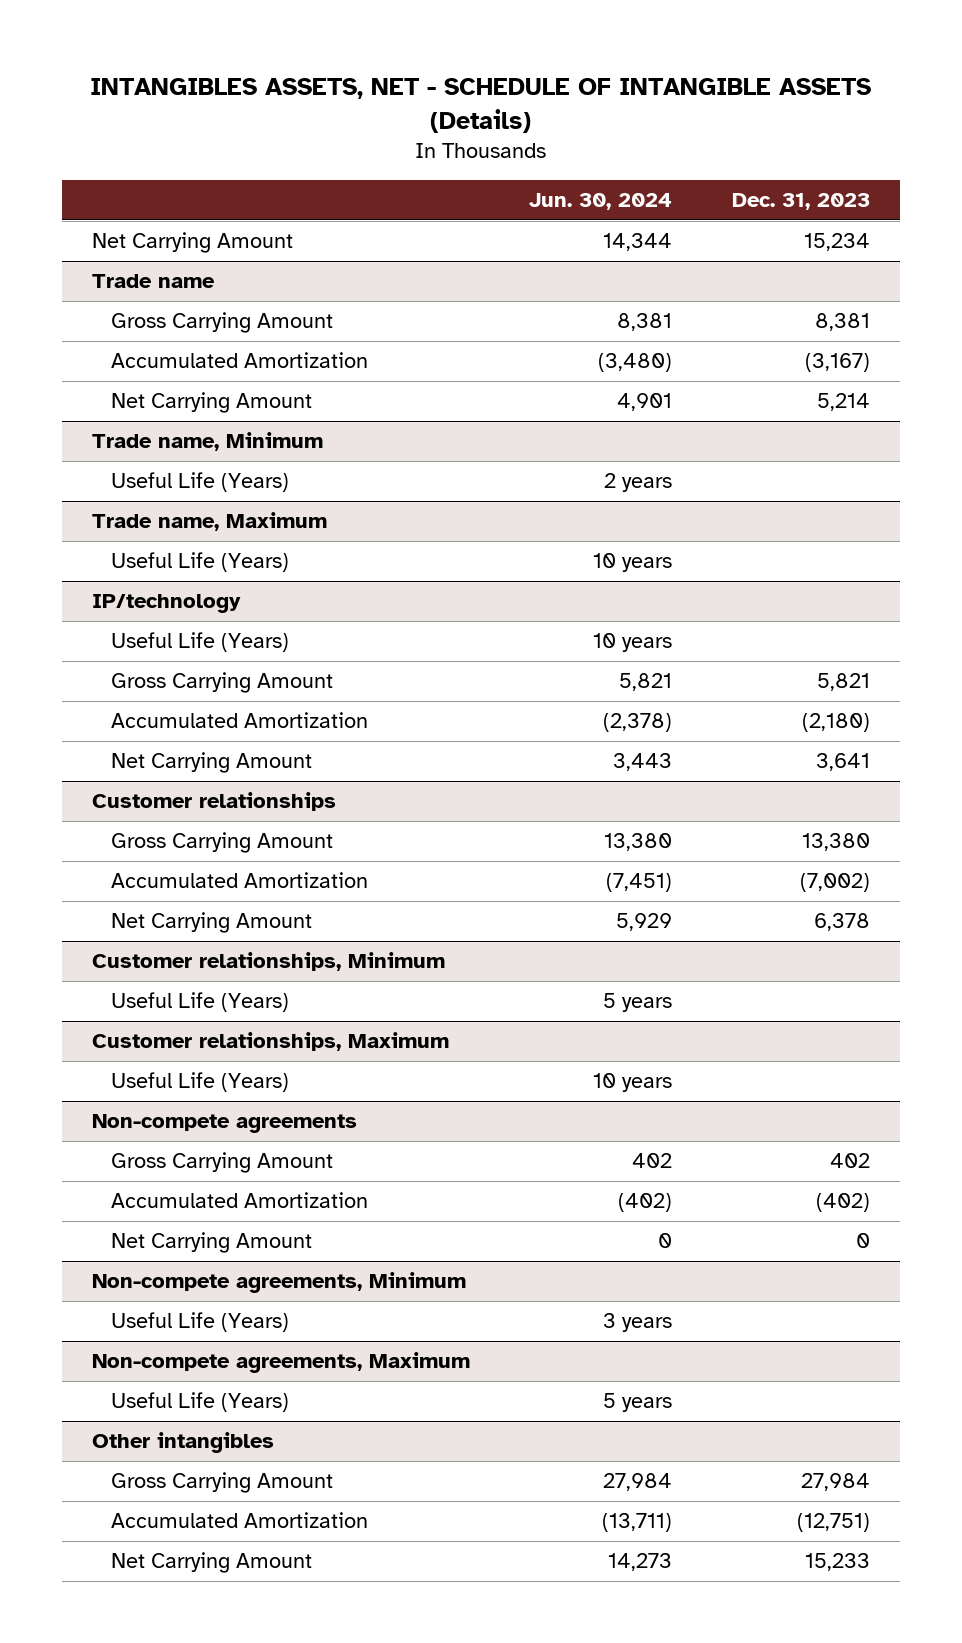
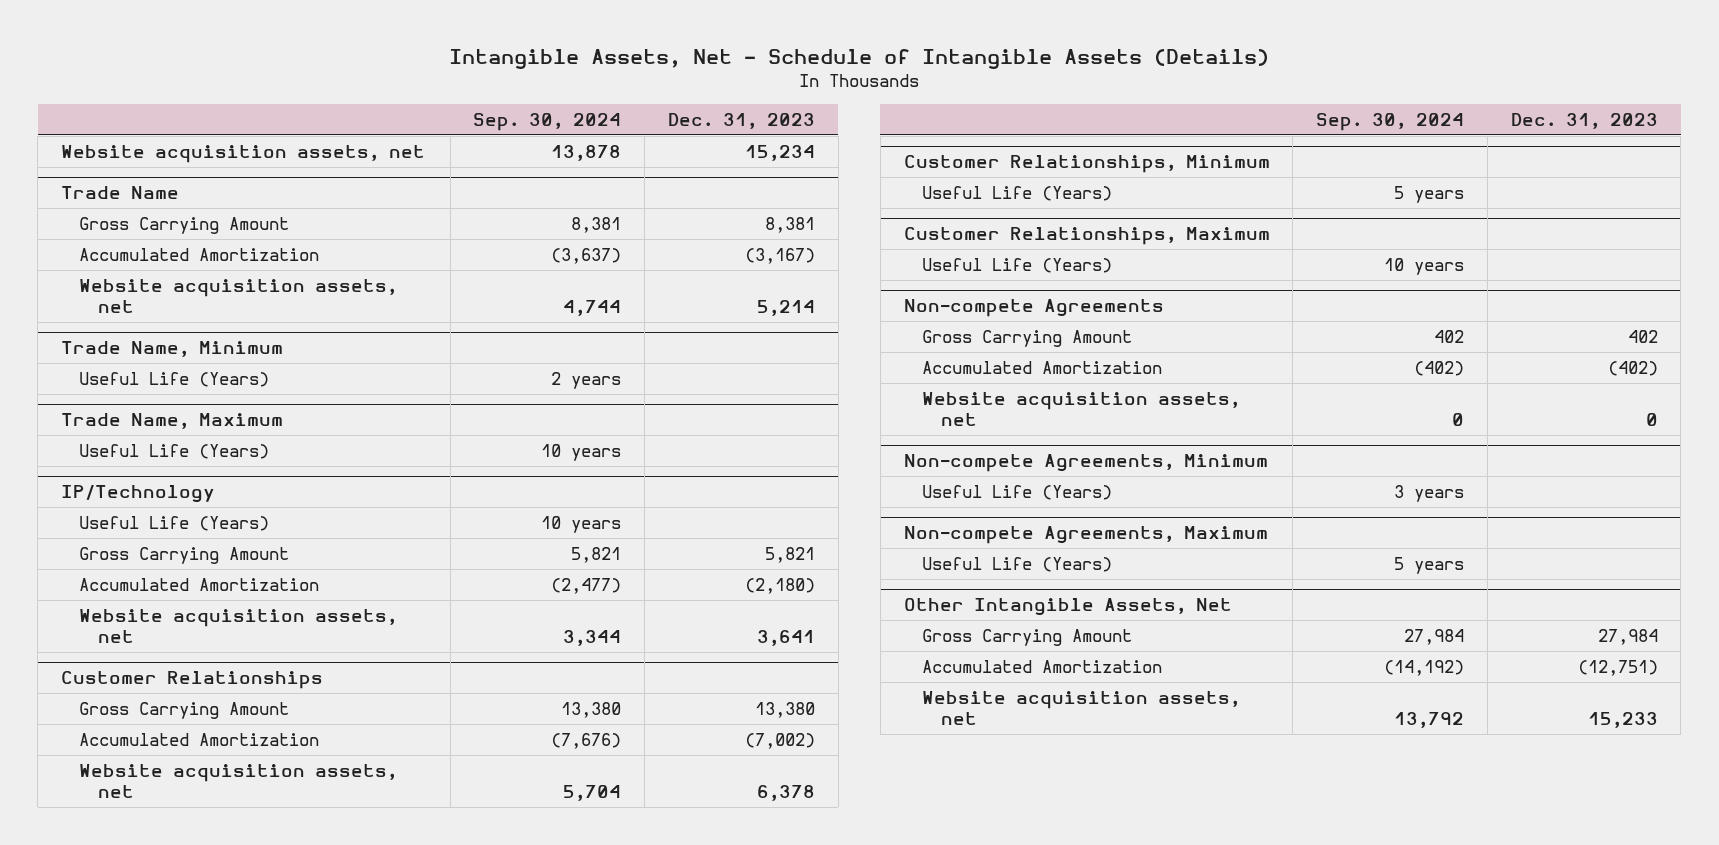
[89,78,871,134] INTANGIBLES ASSETS, NET - SCHEDULE OF INTANGIBLE ASSETS (Details) -> [449,48,1270,69] Intangible Assets, Net - Schedule of Intangible Assets (Details)
[529,193,673,211] Jun. 30, 2024 -> none
none -> [473,112,622,131] Sep. 30, 2024
[91,232,293,254] Net Carrying Amount -> [60,145,425,164] Website acquisition assets, net
[91,274,215,289] Trade name -> [60,186,179,200] Trade Name
[111,392,313,414] Net Carrying Amount -> [79,279,398,313] Website acquisition assets, net
[91,432,323,452] Trade name, Minimum -> [60,341,283,358] Trade Name, Minimum
[91,512,327,532] Trade name, Maximum -> [60,413,283,430] Trade Name, Maximum
[91,594,241,614] IP/technology -> [60,485,215,504] IP/Technology
[111,752,313,774] Net Carrying Amount -> [79,609,398,643] Website acquisition assets, net
[91,792,336,812] Customer relationships -> [60,671,323,690] Customer Relationships
[111,912,313,934] Net Carrying Amount -> [79,764,398,798] Website acquisition assets, net
[91,952,445,972] Customer relationships, Minimum -> [903,155,1270,174] Customer Relationships, Minimum
[91,1032,449,1052] Customer relationships, Maximum -> [903,227,1270,246] Customer Relationships, Maximum
[91,1114,357,1134] Non-compete agreements -> [903,299,1164,318] Non-compete Agreements
[111,1232,313,1254] Net Carrying Amount -> [922,392,1241,426] Website acquisition assets, net
[91,1272,466,1294] Non-compete agreements, Minimum -> [903,454,1268,473] Non-compete Agreements, Minimum
[91,1352,470,1374] Non-compete agreements, Maximum -> [903,526,1268,545] Non-compete Agreements, Maximum
[91,1432,274,1454] Other intangibles -> [903,598,1232,617] Other Intangible Assets, Net
[111,1552,313,1574] Net Carrying Amount -> [922,691,1241,725] Website acquisition assets, net

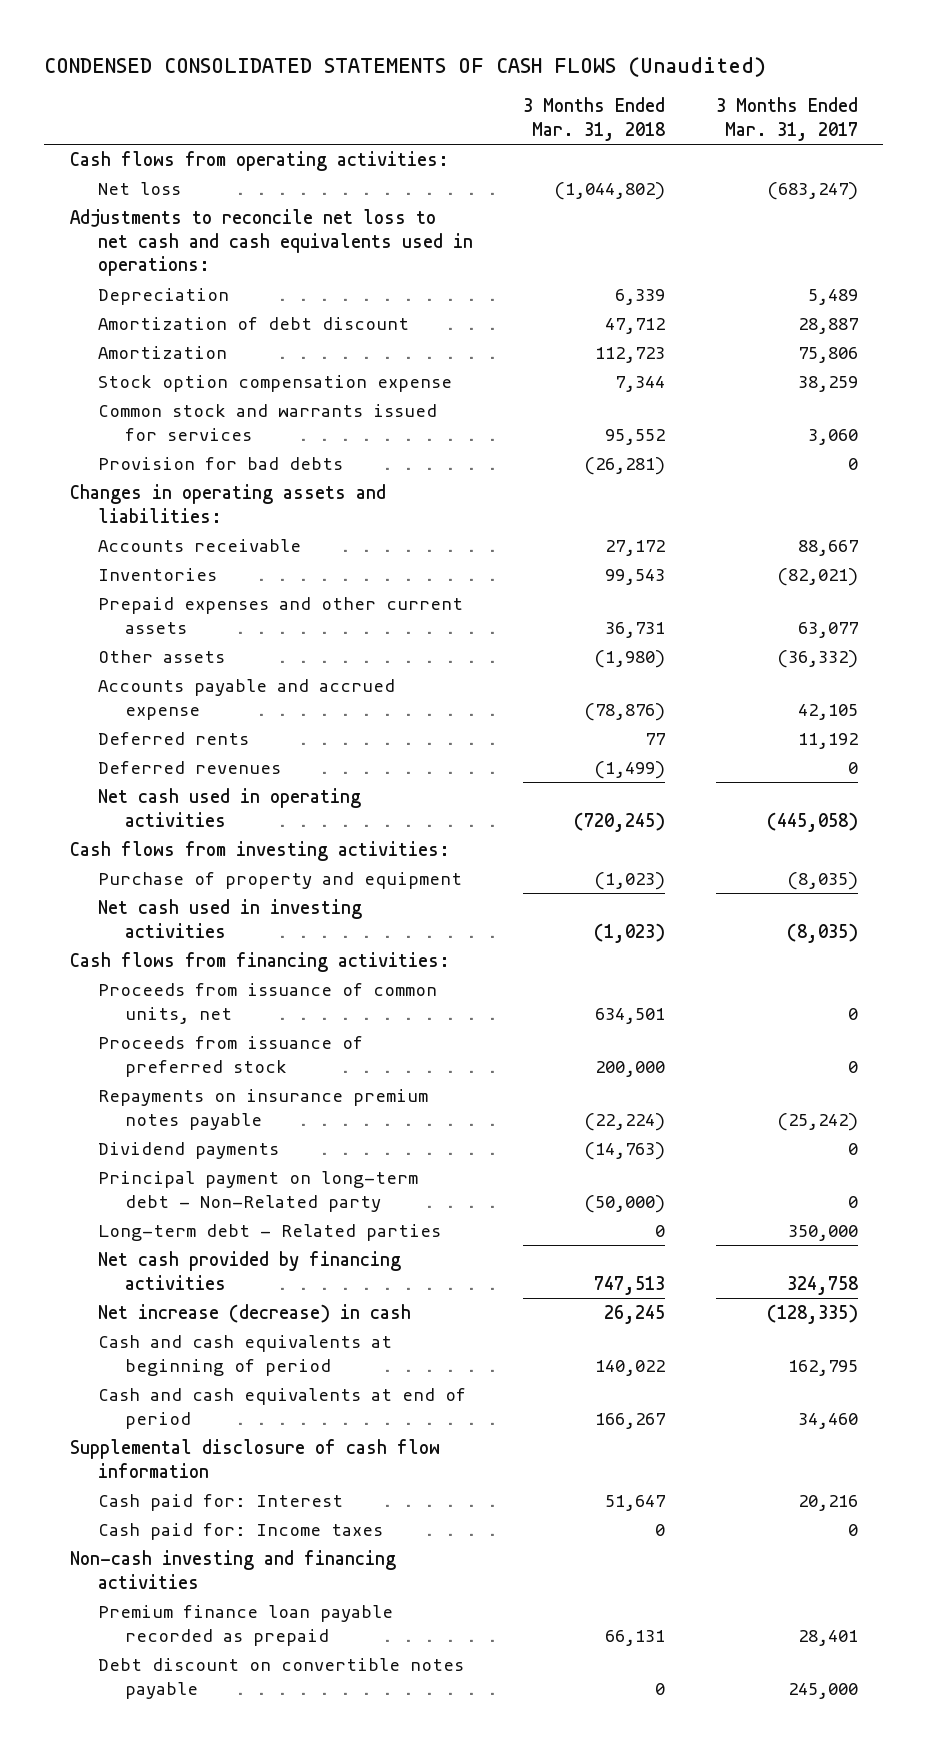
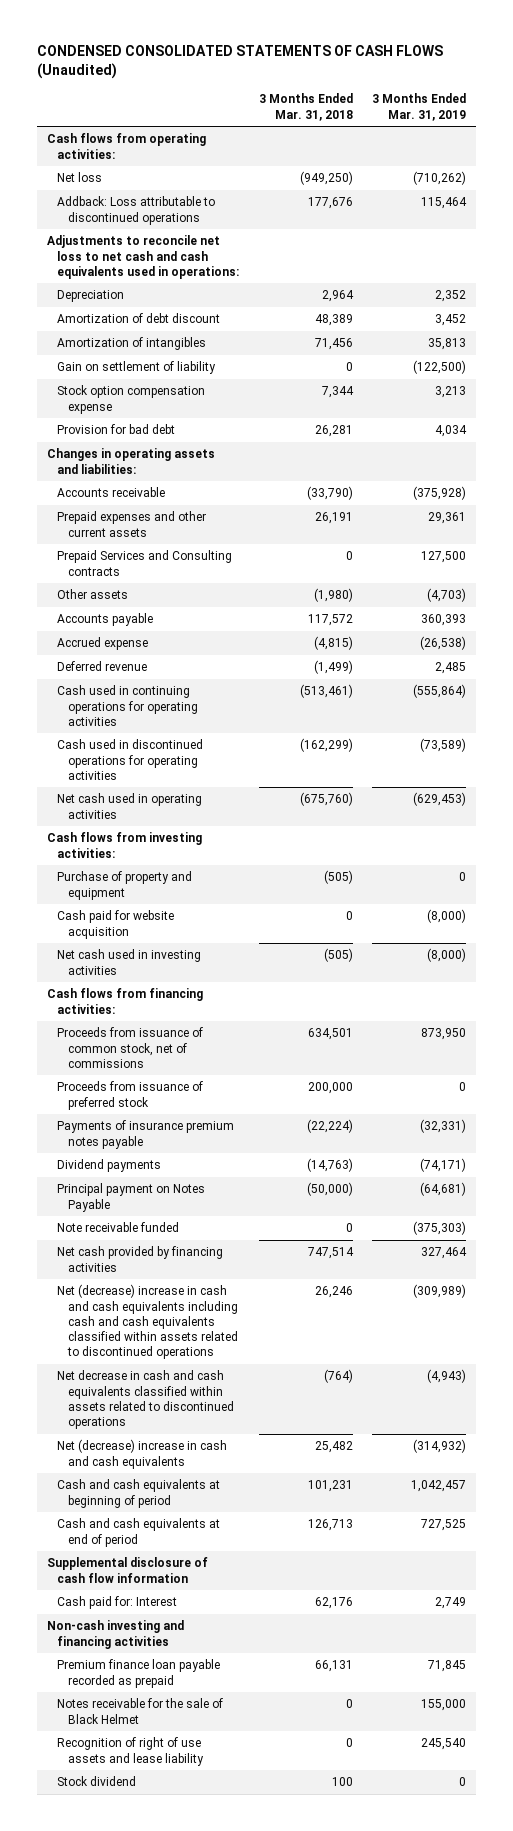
[716,97,859,141] 3 Months Ended Mar. 31, 2017 -> none
none -> [372,93,467,121] 3 Months Ended Mar. 31, 2019
[554,181,666,200] (1,044,802) -> [299,171,353,186] (949,250)
none -> [57,196,216,225] Addback: Loss attributable to discontinued operations
[615,288,666,305] 6,339 -> [321,290,354,303] 2,964
[605,317,666,334] 47,712 -> [314,314,353,327] 48,389
[97,345,227,359] Amortization -> [57,337,207,351] Amortization of intangibles
[595,346,666,363] 112,723 -> [314,338,353,351] 71,456
none -> [57,361,217,375] Gain on settlement of liability
[97,403,437,441] Common stock and warrants issued for services -> none
[97,456,343,470] Provision for bad debts -> [57,424,176,435] Provision for bad debt
[584,456,666,475] (26,281) -> [314,425,353,438] 26,281
[97,567,217,581] Inventories -> none
[605,539,666,556] 27,172 -> [306,486,353,501] (33,790)
[605,621,666,638] 36,731 -> [314,512,353,525] 26,191
none -> [57,550,233,576] Prepaid Services and Consulting contracts
[97,731,249,745] Deferred rents -> none
[97,678,395,720] Accounts payable and accrued expense -> [57,613,154,627] Accounts payable
[584,702,666,721] (78,876) -> [307,614,353,627] 117,572
none -> [57,637,149,651] Accrued expense
[97,760,281,774] Deferred revenues -> [57,661,148,672] Deferred revenue
none -> [57,685,198,726] Cash used in continuing operations for operating activities
none -> [57,739,204,780] Cash used in discontinued operations for operating activities
[574,811,666,832] (720,245) -> [299,792,353,807] (675,760)
[594,871,666,890] (1,023) -> [323,870,353,885] (505)
none -> [57,910,175,939] Cash paid for website acquisition
[594,922,666,943] (1,023) -> [323,948,353,963] (505)
[97,982,437,1024] Proceeds from issuance of common units, net -> [57,1027,204,1068] Proceeds from issuance of common stock, net of commissions
[97,1088,428,1130] Repayments on insurance premium notes payable -> [57,1120,235,1149] Payments of insurance premium notes payable
[97,1170,418,1212] Principal payment on long-term debt - Non-Related party -> [57,1183,206,1212] Principal payment on Notes Payable
[97,1223,441,1241] Long-term debt - Related parties -> [57,1222,180,1233] Note receivable funded
[594,1275,666,1295] 747,513 -> [307,1247,354,1260] 747,514
none -> [57,1284,238,1360] Net (decrease) increase in cash and cash equivalents including cash and cash equivalents classified within assets related to discontinued operations
none -> [57,1370,234,1430] Net decrease in cash and cash equivalents classified within assets related to discontinued operations
[97,1303,411,1323] Net increase (decrease) in cash -> [57,1439,228,1469] Net (decrease) increase in cash and cash equivalents
[604,1304,666,1324] 26,245 -> [314,1441,353,1454] 25,482
[595,1359,666,1376] 140,022 -> [307,1480,353,1493] 101,231
[595,1412,666,1429] 166,267 -> [307,1519,353,1532] 126,713
[97,1522,383,1540] Cash paid for: Income taxes -> none
[605,1494,666,1511] 51,647 -> [314,1597,353,1610] 62,176
[97,1657,464,1699] Debt discount on convertible notes payable -> none
none -> [57,1698,224,1724] Notes receivable for the sale of Black Helmet
none -> [57,1737,204,1766] Recognition of right of use assets and lease liability
none -> [57,1776,137,1787] Stock dividend

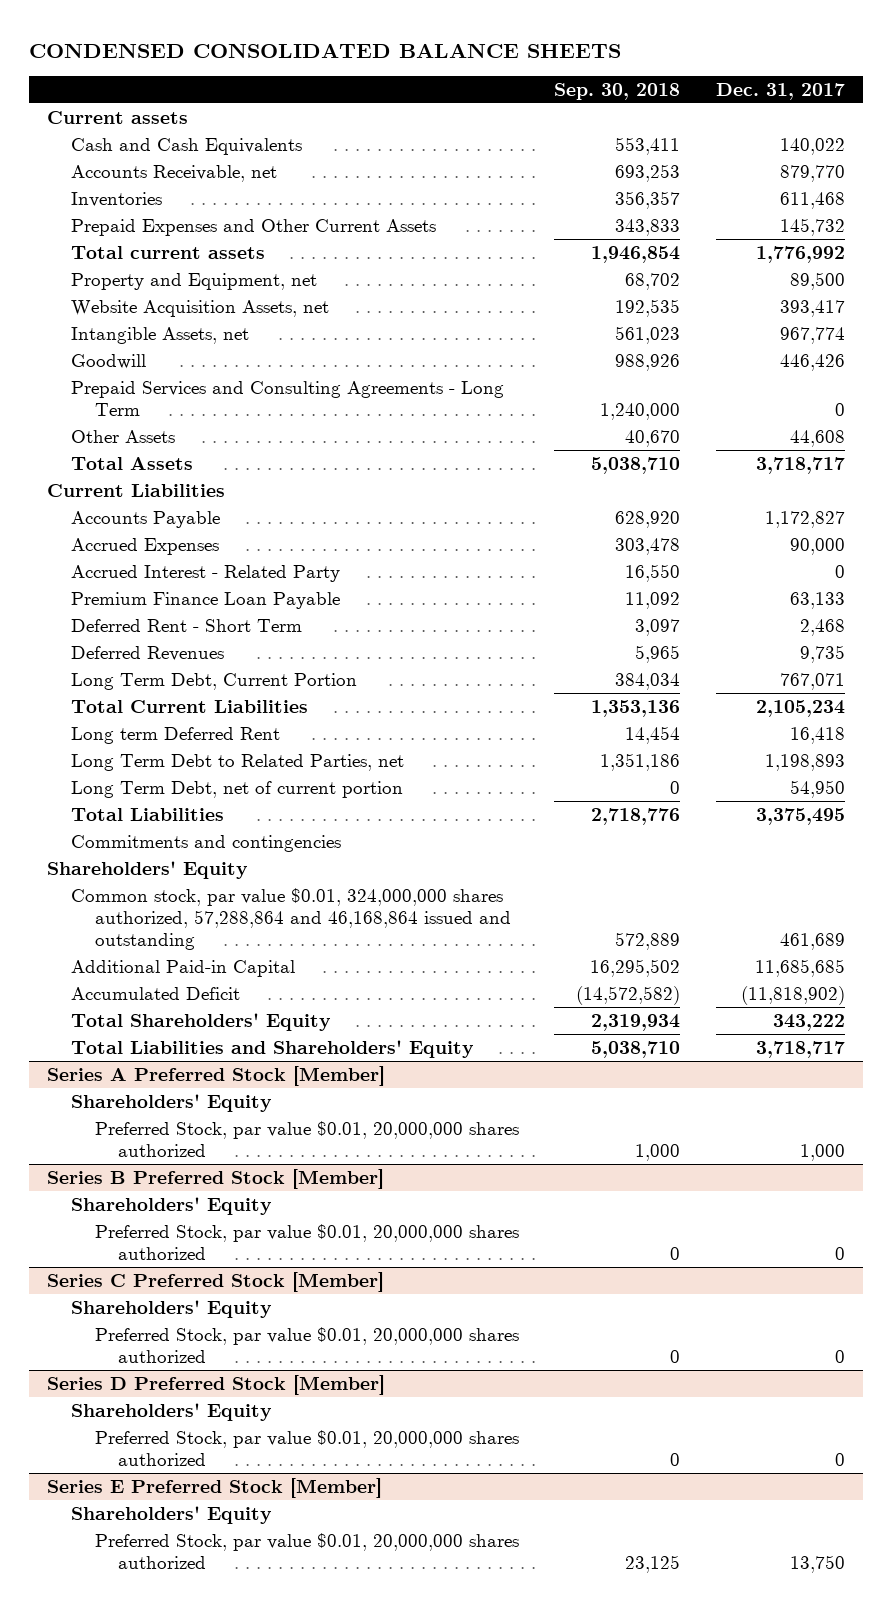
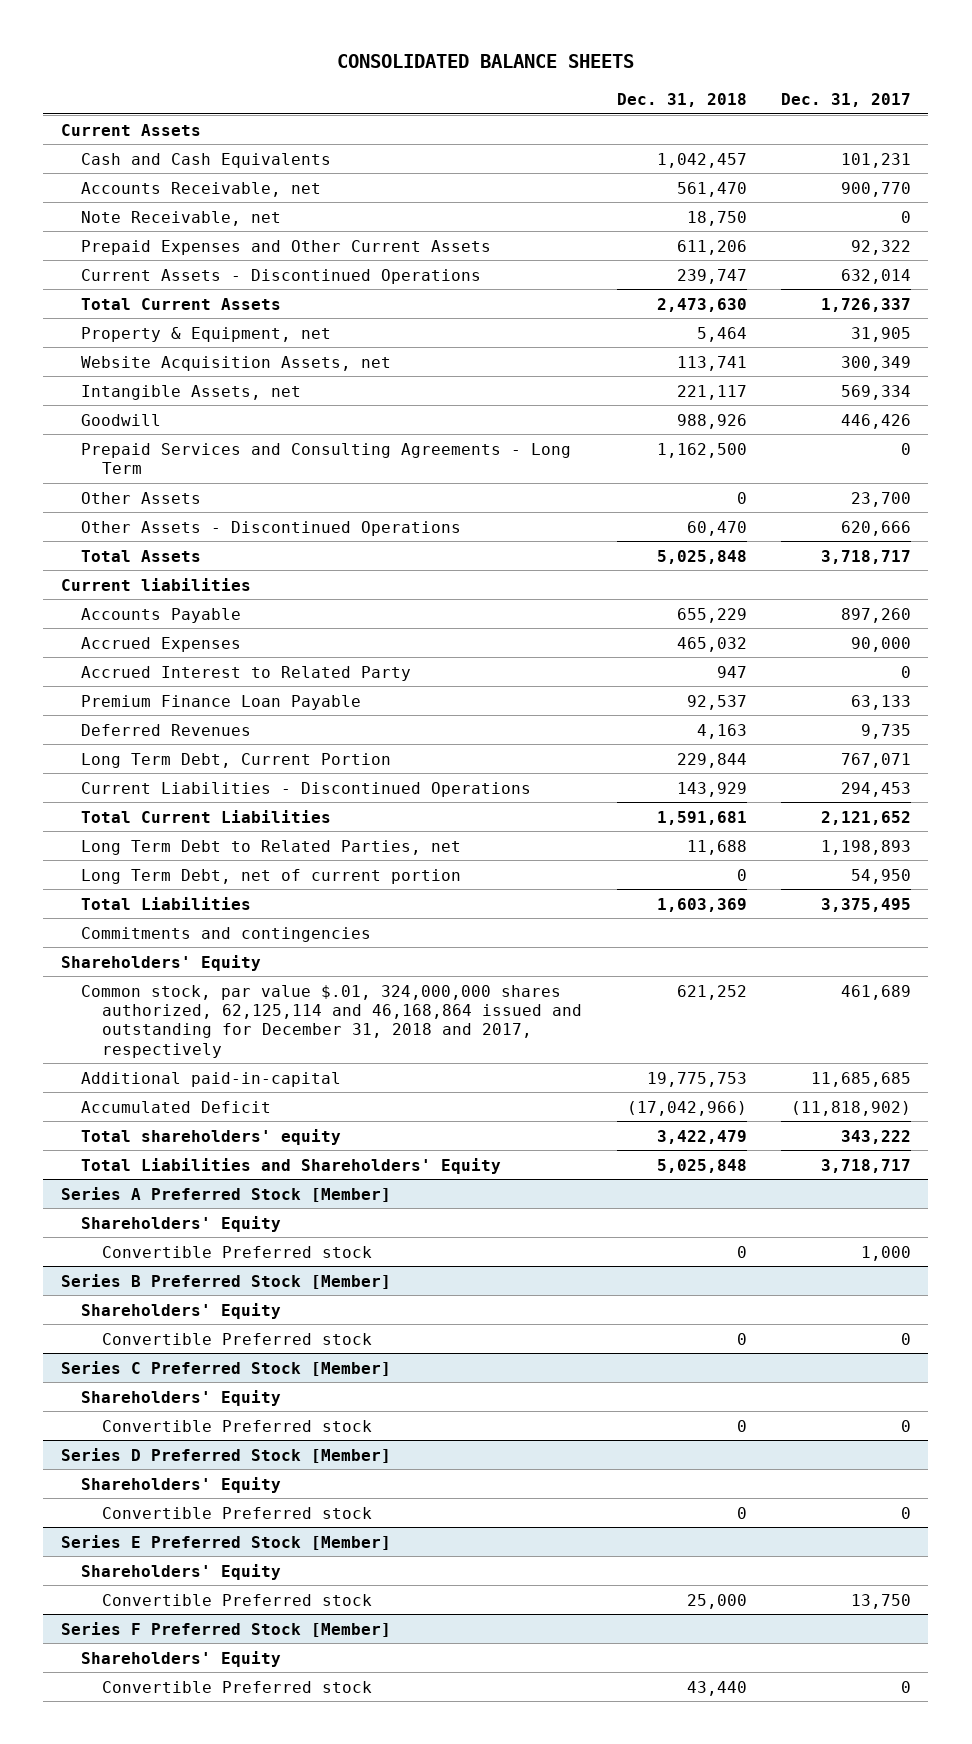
[29,42,622,58] CONDENSED CONSOLIDATED BALANCE SHEETS -> [336,54,634,69] CONSOLIDATED BALANCE SHEETS
[554,82,681,100] Sep. 30, 2018 -> none
none -> [616,93,747,108] Dec. 31, 2018
[70,191,162,207] Inventories -> none
[47,110,189,124] Current assets -> [60,123,201,136] Current Assets
[780,137,846,155] 140,022 -> [840,152,911,168] 101,231
[780,164,846,182] 879,770 -> [840,181,911,197] 900,770
none -> [81,210,282,226] Note Receivable, net
[780,217,846,236] 145,732 -> [850,239,911,255] 92,322
none -> [81,268,482,284] Current Assets - Discontinued Operations
[70,245,265,259] Total current assets -> [81,297,282,310] Total Current Assets
[756,245,846,263] 1,776,992 -> [820,297,911,312] 1,726,337
[70,272,317,290] Property and Equipment, net -> [81,326,332,342] Property & Equipment, net
[790,271,846,290] 89,500 -> [850,326,911,342] 31,905
[780,299,846,317] 393,417 -> [840,355,911,371] 300,349
[780,326,846,344] 967,774 -> [840,384,911,400] 569,334
[790,429,846,447] 44,608 -> [850,491,911,507] 23,700
none -> [81,520,462,536] Other Assets - Discontinued Operations
[47,483,226,497] Current Liabilities -> [60,577,251,591] Current liabilities
[765,510,846,528] 1,172,827 -> [840,607,911,623] 897,260
[70,564,340,582] Accrued Interest - Related Party -> [81,665,412,681] Accrued Interest to Related Party
[70,618,302,632] Deferred Rent - Short Term -> none
[70,726,280,744] Long term Deferred Rent -> none
none -> [81,781,532,797] Current Liabilities - Discontinued Operations
[756,699,846,717] 2,105,234 -> [820,810,911,825] 2,121,652
[70,887,511,951] Common stock, par value $0.01, 324,000,000 shares authorized, 57,288,864 and 46,168,864 issued and outstanding -> [81,984,583,1058] Common stock, par value $.01, 324,000,000 shares authorized, 62,125,114 and 46,168,864 issued and outstanding for December 31, 2018 and 2017, respectively
[70,959,295,977] Additional Paid-in Capital -> [81,1071,342,1087] Additional paid-in-capital
[70,1012,331,1031] Total Shareholders' Equity -> [81,1128,342,1145] Total shareholders' equity
[94,1120,519,1157] Preferred Stock, par value $0.01, 20,000,000 shares authorized -> [102,1245,373,1258] Convertible Preferred stock
[94,1223,519,1260] Preferred Stock, par value $0.01, 20,000,000 shares authorized -> [102,1332,373,1345] Convertible Preferred stock
[94,1326,519,1363] Preferred Stock, par value $0.01, 20,000,000 shares authorized -> [102,1419,373,1432] Convertible Preferred stock
[94,1429,519,1466] Preferred Stock, par value $0.01, 20,000,000 shares authorized -> [102,1506,373,1519] Convertible Preferred stock
[94,1532,519,1569] Preferred Stock, par value $0.01, 20,000,000 shares authorized -> [102,1593,373,1606] Convertible Preferred stock
none -> [60,1621,391,1637] Series F Preferred Stock [Member]
none -> [81,1650,282,1667] Shareholders' Equity
none -> [102,1680,373,1693] Convertible Preferred stock

